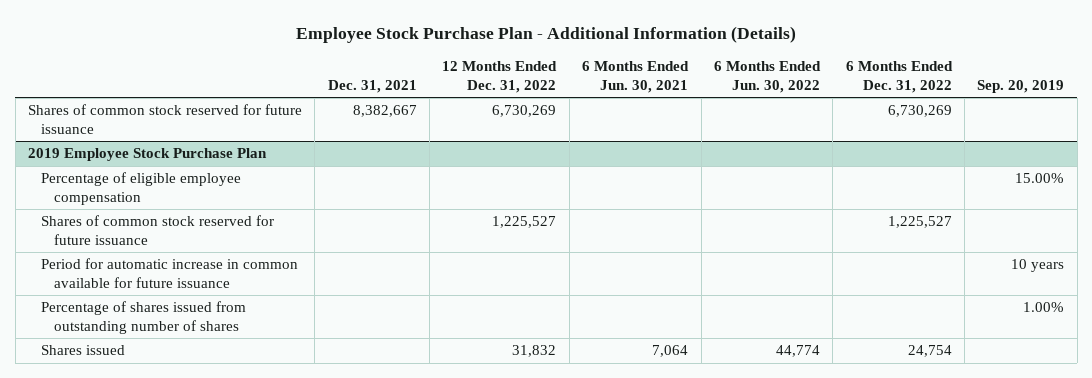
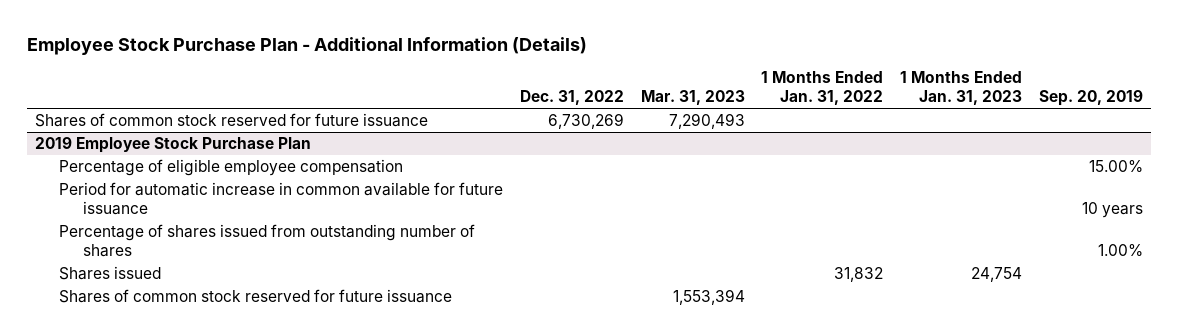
[327,79,417,93] Dec. 31, 2021 -> none
[442,61,558,93] 12 Months Ended Dec. 31, 2022 -> none
[582,61,690,93] 6 Months Ended Jun. 30, 2021 -> none
[713,61,821,93] 6 Months Ended Jun. 30, 2022 -> none
[845,61,953,93] 6 Months Ended Dec. 31, 2022 -> none
none -> [519,90,624,106] Dec. 31, 2022
none -> [640,90,745,106] Mar. 31, 2023
none -> [761,71,884,106] 1 Months Ended Jan. 31, 2022
none -> [900,71,1023,106] 1 Months Ended Jan. 31, 2023
[41,215,275,245] Shares of common stock reserved for future issuance -> [59,289,453,304] Shares of common stock reserved for future issuance

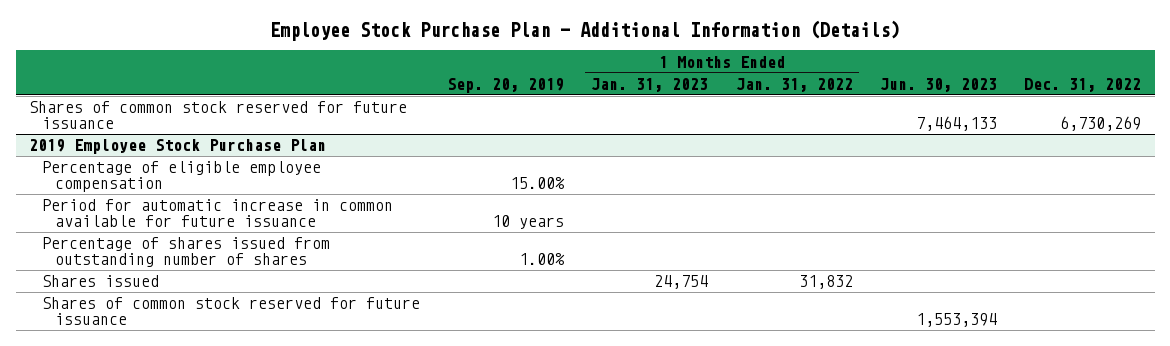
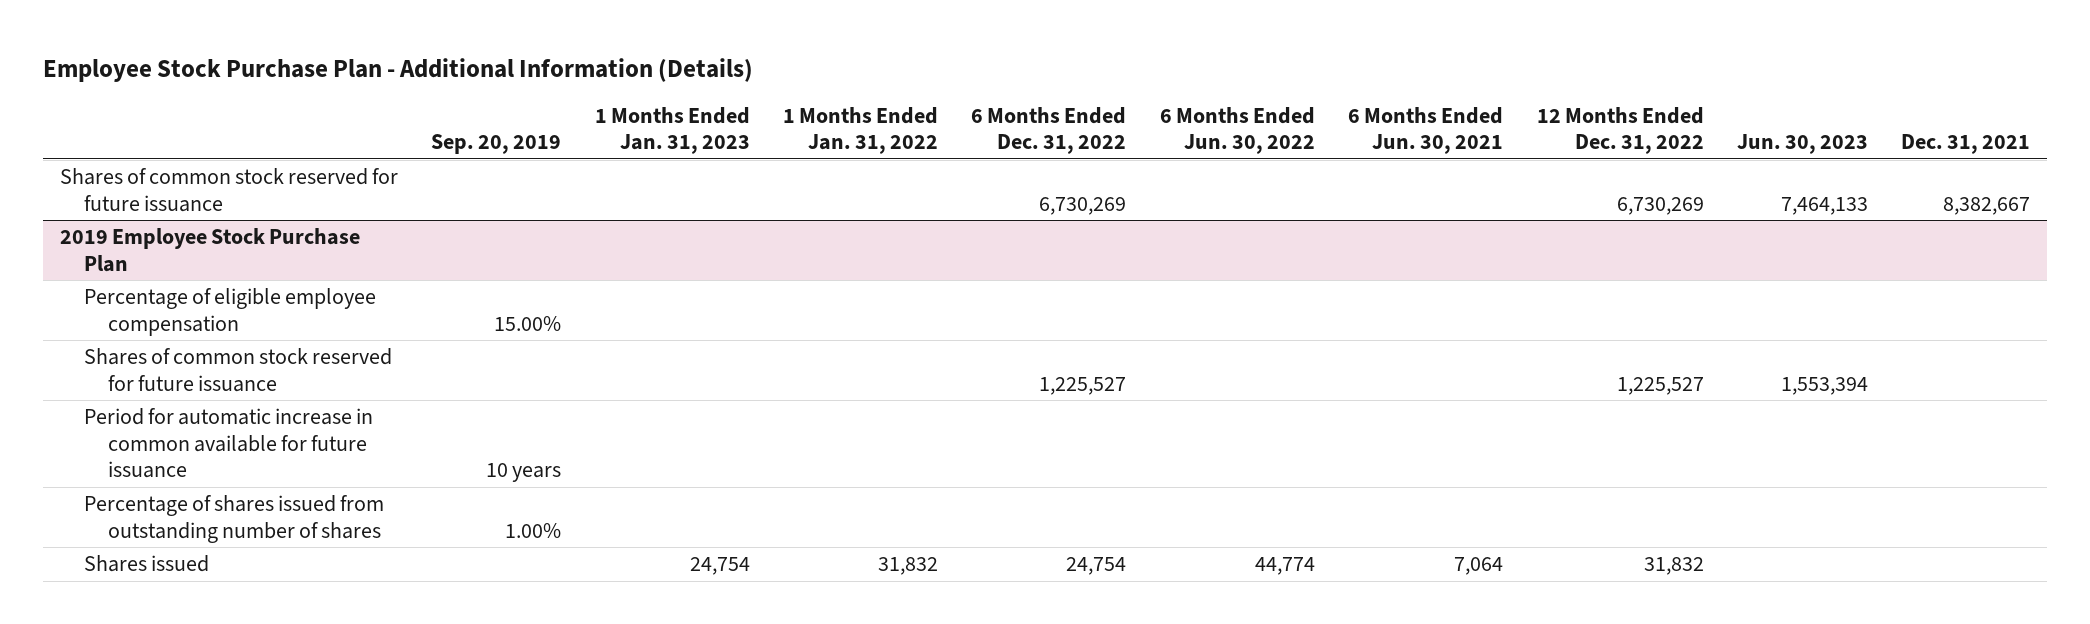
[1024,78,1142,93] Dec. 31, 2022 -> none
none -> [971,106,1127,155] 6 Months Ended Dec. 31, 2022
none -> [1159,106,1315,155] 6 Months Ended Jun. 30, 2022
none -> [1348,106,1504,155] 6 Months Ended Jun. 30, 2021
none -> [1536,106,1704,155] 12 Months Ended Dec. 31, 2022
none -> [1901,134,2031,155] Dec. 31, 2021
[41,297,420,326] Shares of common stock reserved for future issuance -> [83,348,392,392] Shares of common stock reserved for future issuance

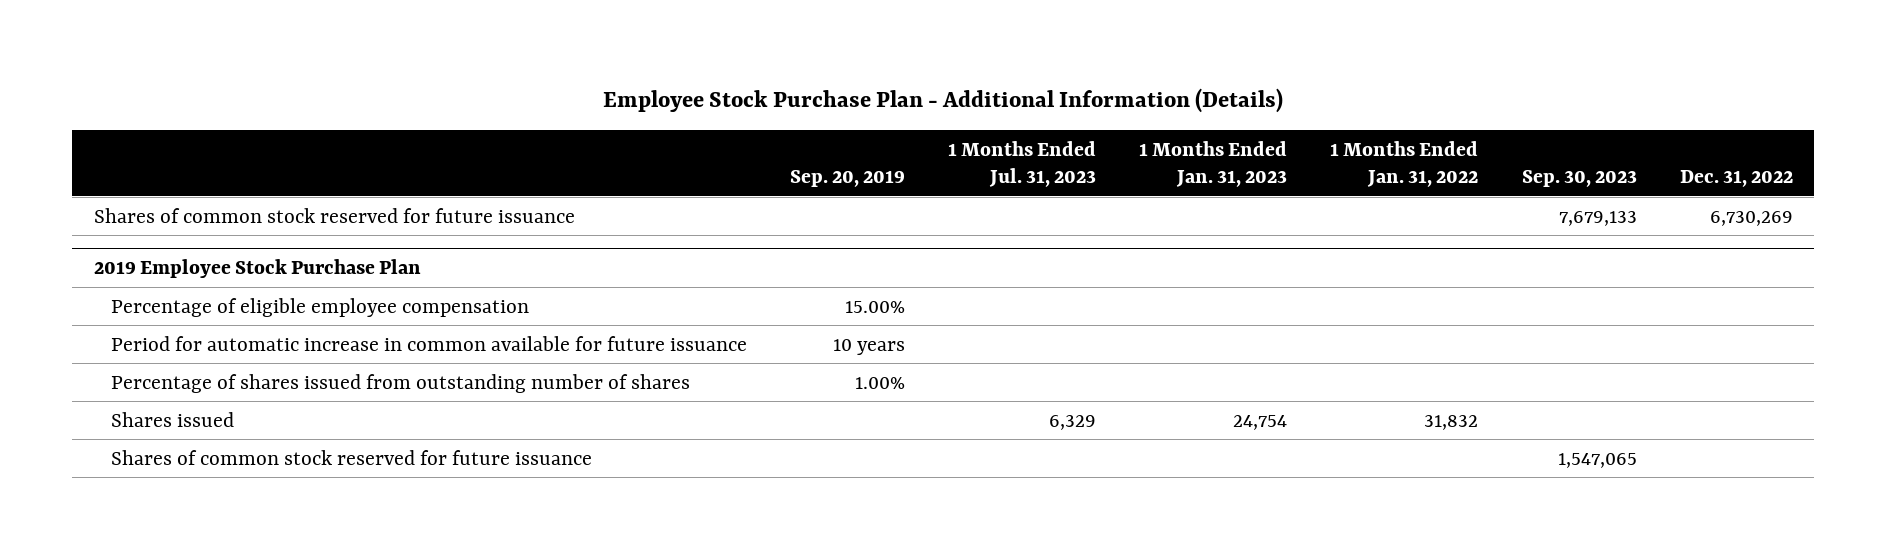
[971,106,1127,155] 6 Months Ended Dec. 31, 2022 -> none
[1159,106,1315,155] 6 Months Ended Jun. 30, 2022 -> none
[1348,106,1504,155] 6 Months Ended Jun. 30, 2021 -> none
[1536,106,1704,155] 12 Months Ended Dec. 31, 2022 -> none
[1736,134,1868,155] Jun. 30, 2023 -> none
[1901,134,2031,155] Dec. 31, 2021 -> none
none -> [948,140,1097,188] 1 Months Ended Jul. 31, 2023
none -> [1521,170,1637,188] Sep. 30, 2023
none -> [1679,170,1793,188] Dec. 31, 2022
[83,348,392,392] Shares of common stock reserved for future issuance -> [110,449,592,465] Shares of common stock reserved for future issuance

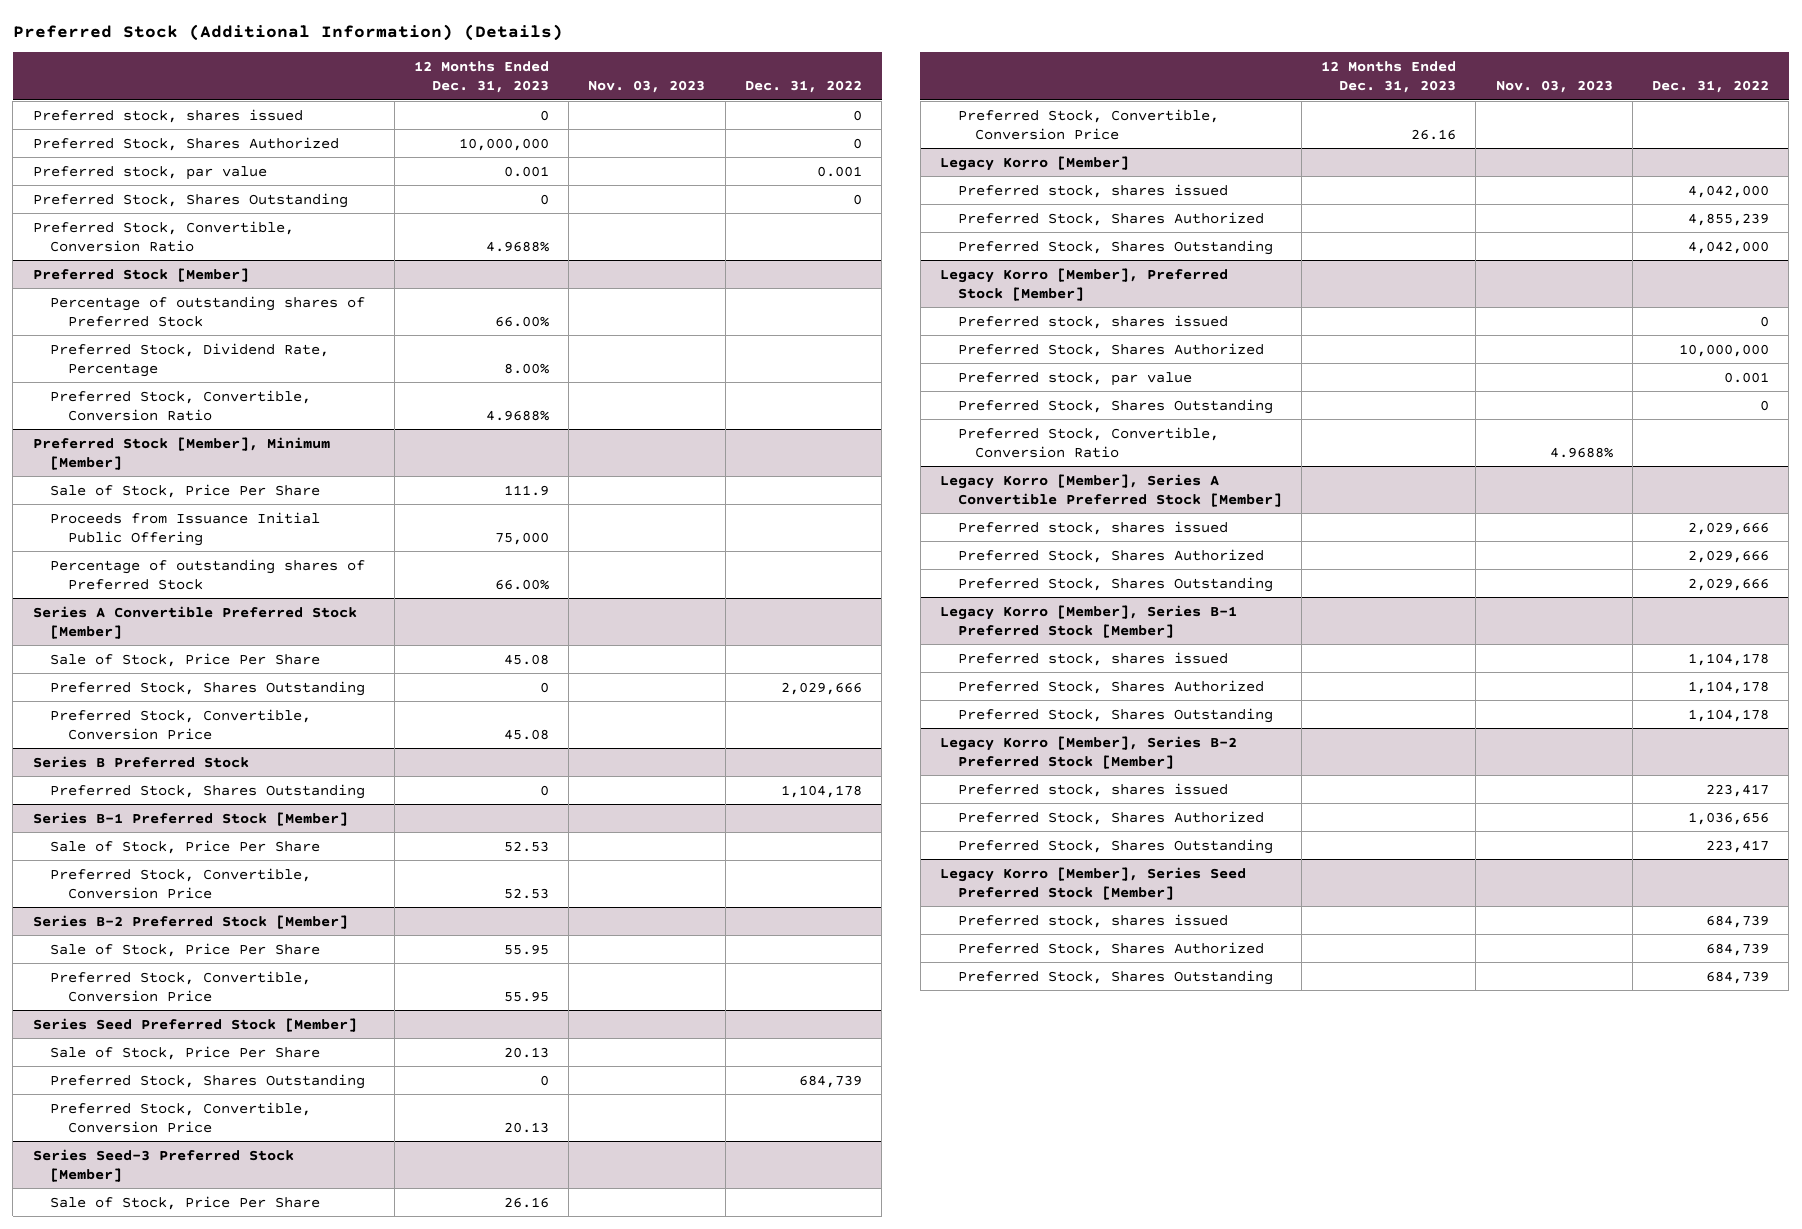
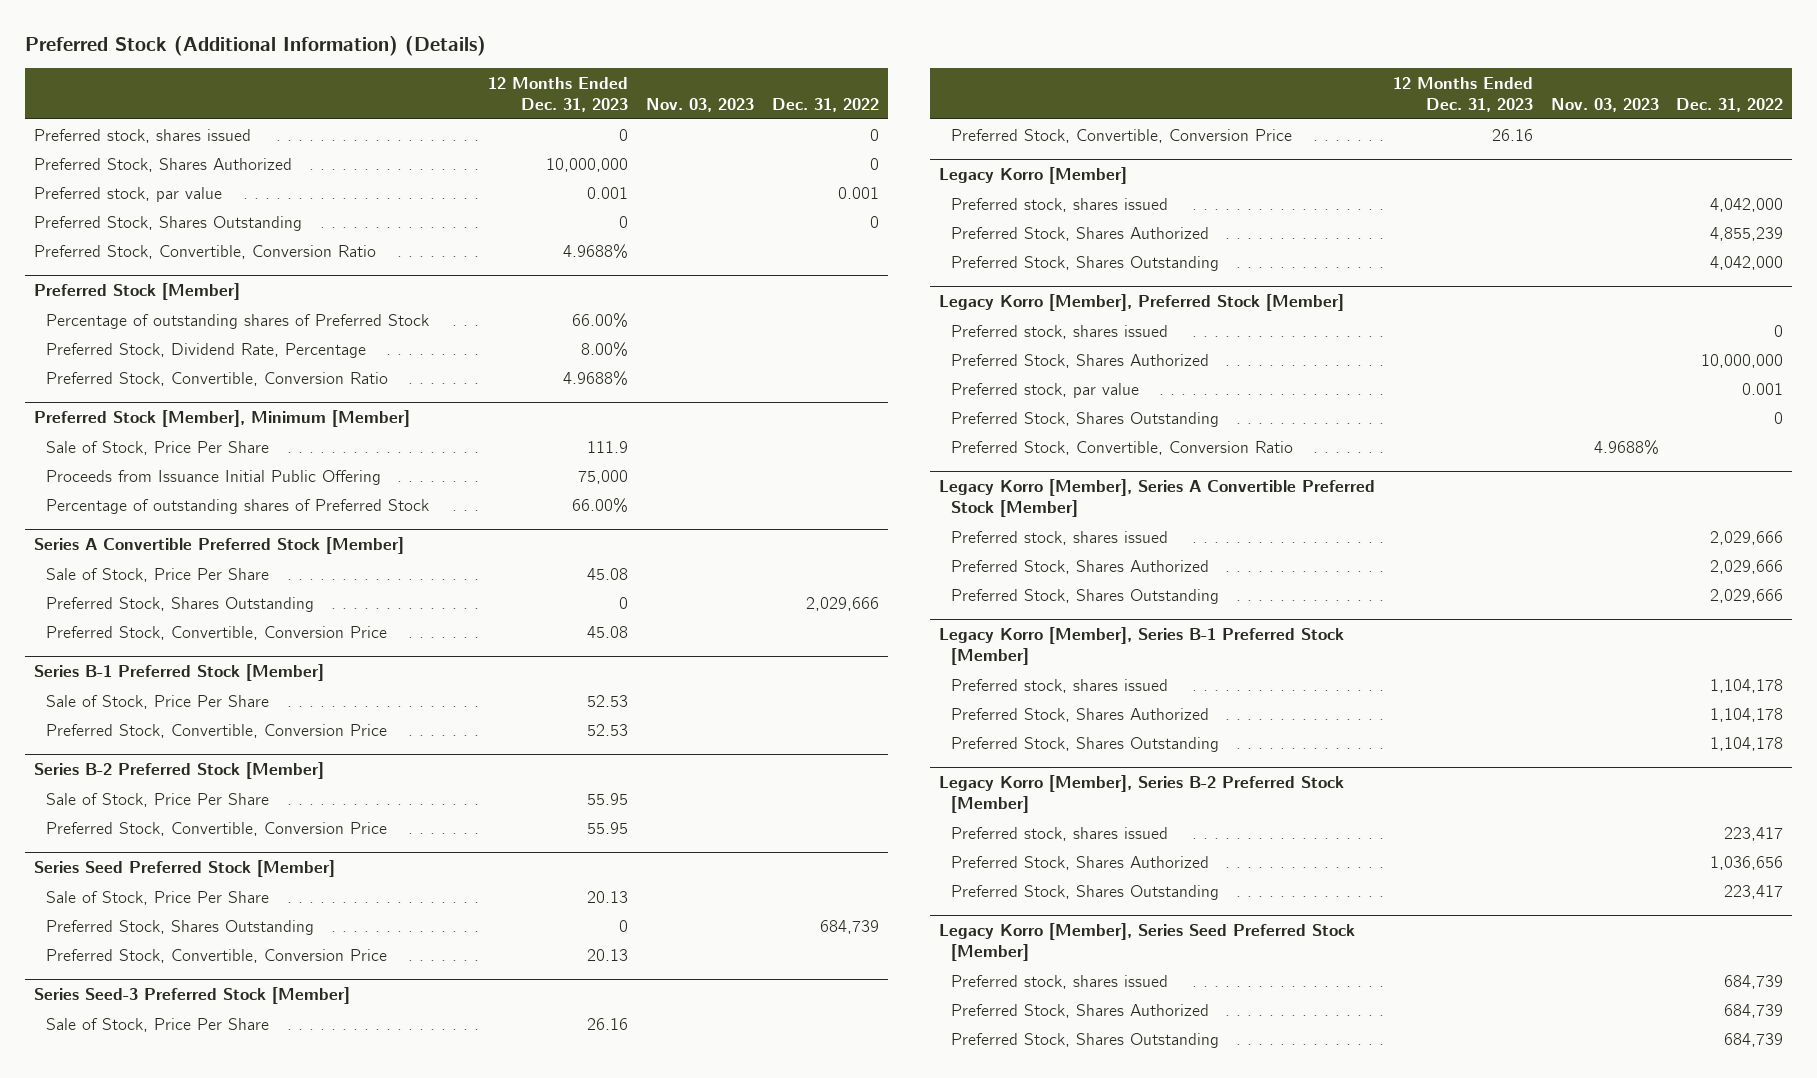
[32,755,249,768] Series B Preferred Stock -> none
[50,783,366,799] Preferred Stock, Shares Outstanding -> none

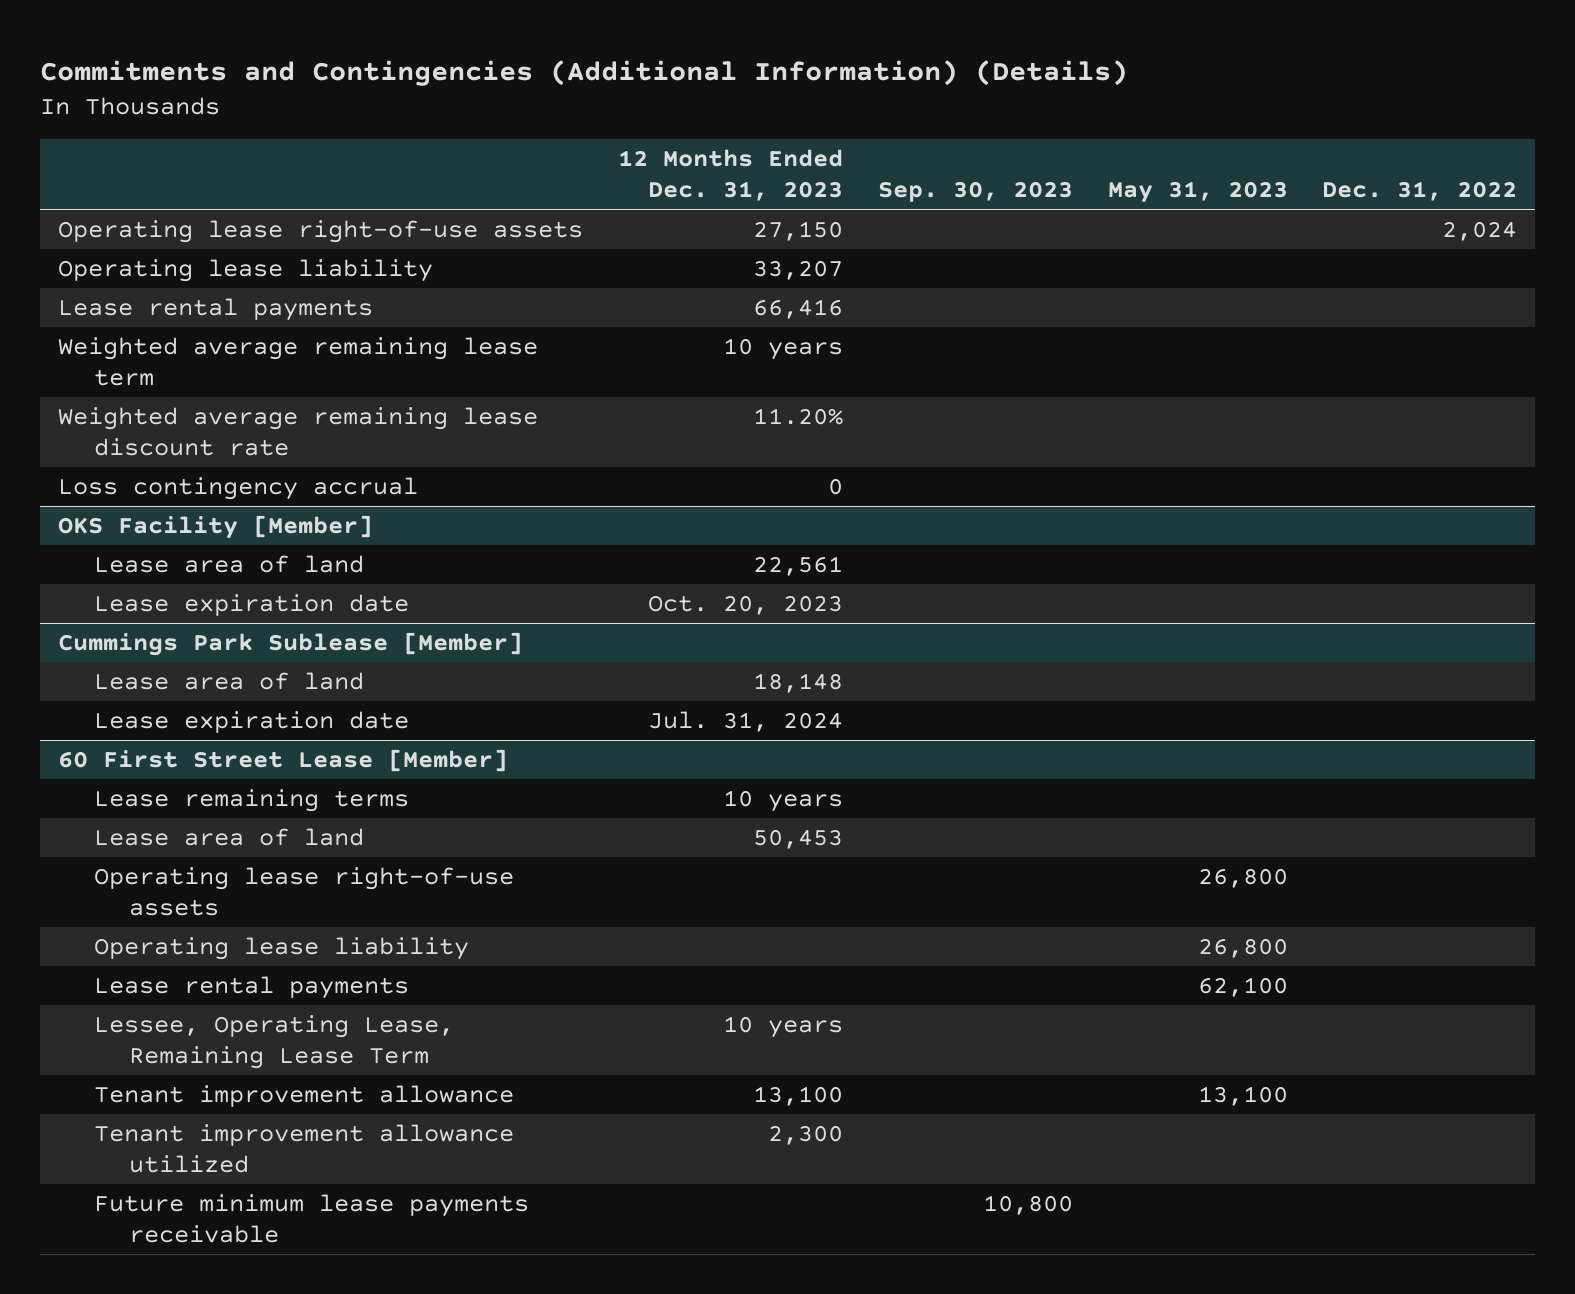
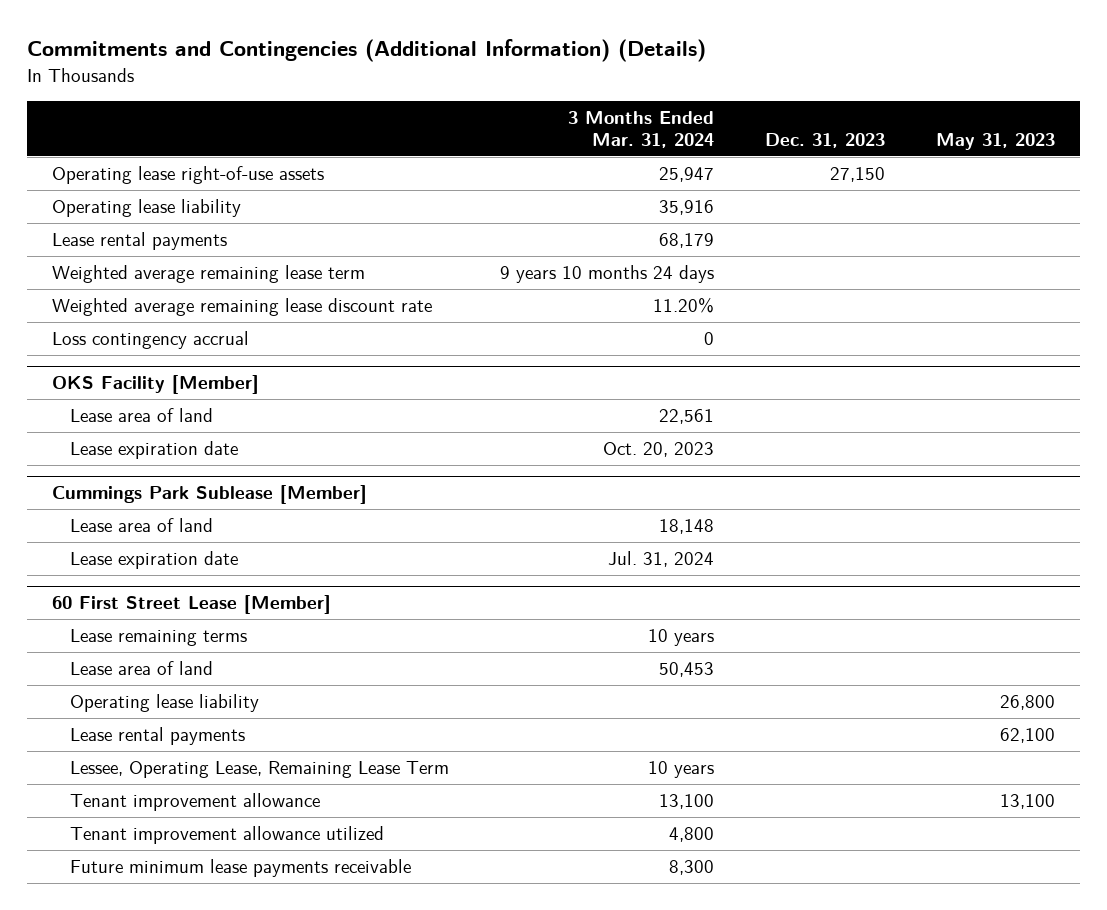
[617,149,843,202] 12 Months Ended Dec. 31, 2023 -> none
[877,181,1073,203] Sep. 30, 2023 -> none
[1322,181,1518,202] Dec. 31, 2022 -> none
none -> [568,110,715,149] 3 Months Ended Mar. 31, 2024
none -> [764,133,885,149] Dec. 31, 2023
[93,867,514,916] Operating lease right-of-use assets -> none

